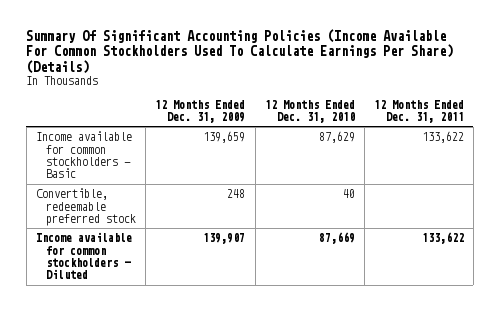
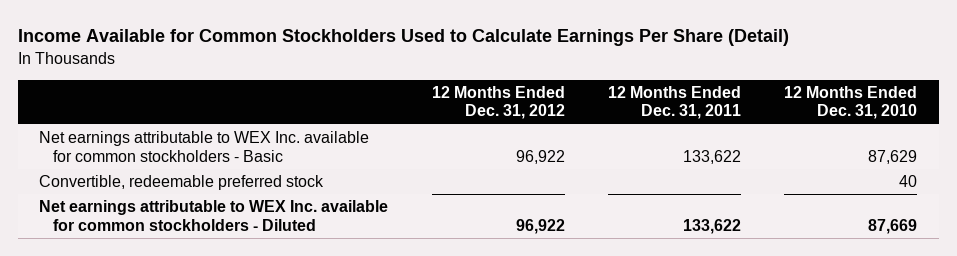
[26,29,454,74] Summary Of Significant Accounting Policies (Income Available For Common Stockholders Used To Calculate Earnings Per Share) (Details) -> [17,29,789,47] Income Available for Common Stockholders Used to Calculate Earnings Per Share (Detail)
[155,99,246,123] 12 Months Ended Dec. 31, 2009 -> none
none -> [431,85,565,120] 12 Months Ended Dec. 31, 2012
[35,131,132,179] Income available for common stockholders - Basic -> [39,131,370,162] Net earnings attributable to WEX Inc. available for common stockholders - Basic
[35,232,132,280] Income available for common stockholders - Diluted -> [39,200,389,231] Net earnings attributable to WEX Inc. available for common stockholders - Diluted

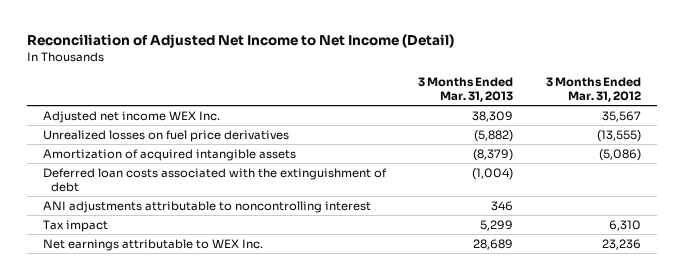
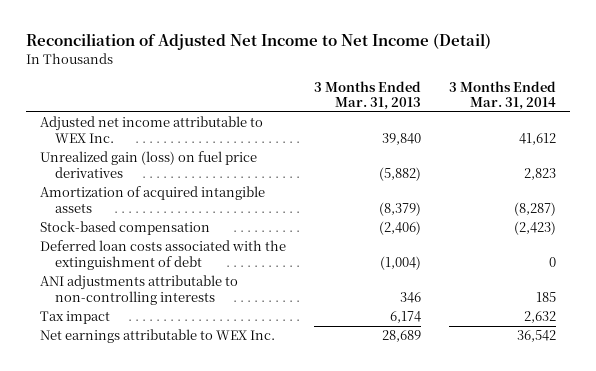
[545,76,641,102] 3 Months Ended Mar. 31, 2012 -> none
none -> [449,80,557,111] 3 Months Ended Mar. 31, 2014
[43,110,221,123] Adjusted net income WEX Inc. -> [40,116,264,143] Adjusted net income attributable to WEX Inc.
[472,110,514,122] 38,309 -> [382,132,422,145] 39,840
[43,129,290,142] Unrealized losses on fuel price derivatives -> [40,151,258,178] Unrealized gain (loss) on fuel price derivatives
none -> [40,221,211,236] Stock-based compensation
[43,200,372,213] ANI adjustments attributable to noncontrolling interest -> [40,275,239,305] ANI adjustments attributable to non-controlling interests
[480,219,514,231] 5,299 -> [390,311,422,324] 6,174

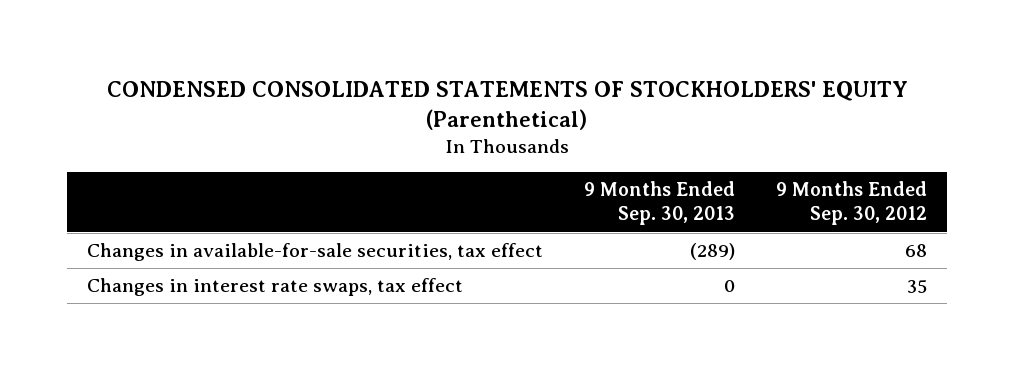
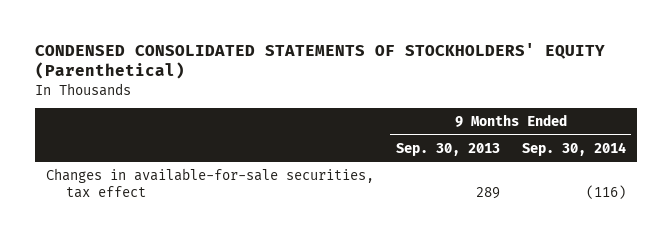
[775,181,927,226] 9 Months Ended Sep. 30, 2012 -> none
none -> [521,141,626,156] Sep. 30, 2014
[87,278,464,297] Changes in interest rate swaps, tax effect -> none
[689,243,735,261] (289) -> [475,186,500,199] 289

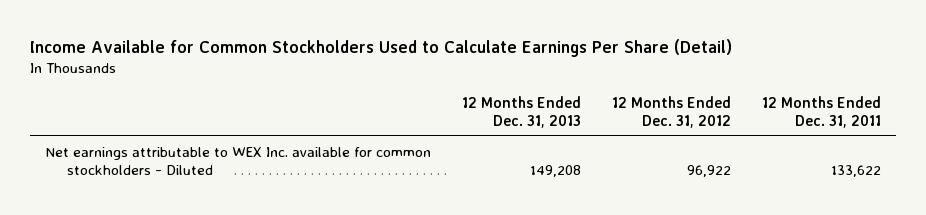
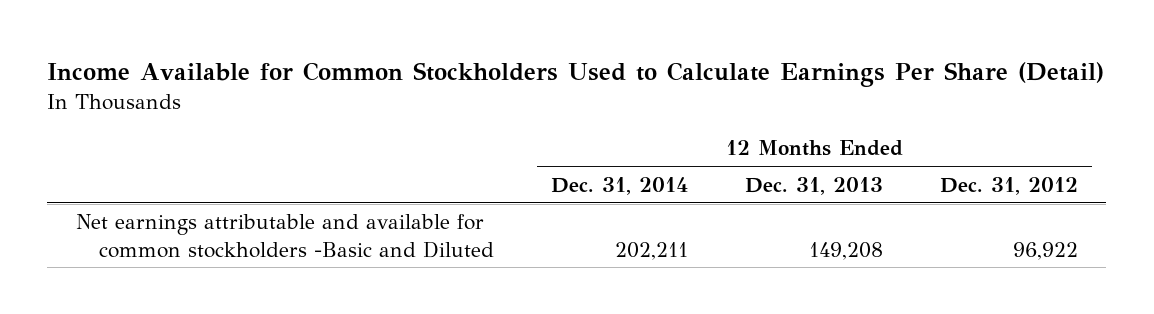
[761,95,881,129] 12 Months Ended Dec. 31, 2011 -> none
none -> [551,176,689,195] Dec. 31, 2014
[45,146,432,176] Net earnings attributable to WEX Inc. available for common stockholders - Diluted -> [75,214,495,258] Net earnings attributable and available for common stockholders -Basic and Diluted

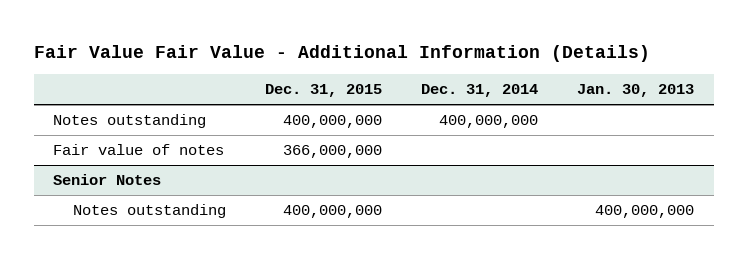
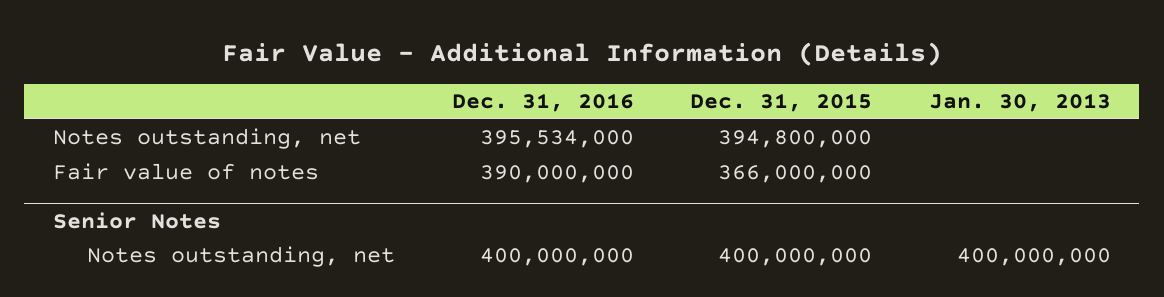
[33,45,650,63] Fair Value Fair Value - Additional Information (Details) -> [221,41,942,66] Fair Value - Additional Information (Details)
[421,84,539,98] Dec. 31, 2014 -> none
none -> [451,93,634,113] Dec. 31, 2016
[53,114,207,129] Notes outstanding -> [52,128,361,150] Notes outstanding, net
[282,115,382,129] 400,000,000 -> [718,130,873,149] 394,800,000
[72,204,226,219] Notes outstanding -> [86,246,395,268] Notes outstanding, net

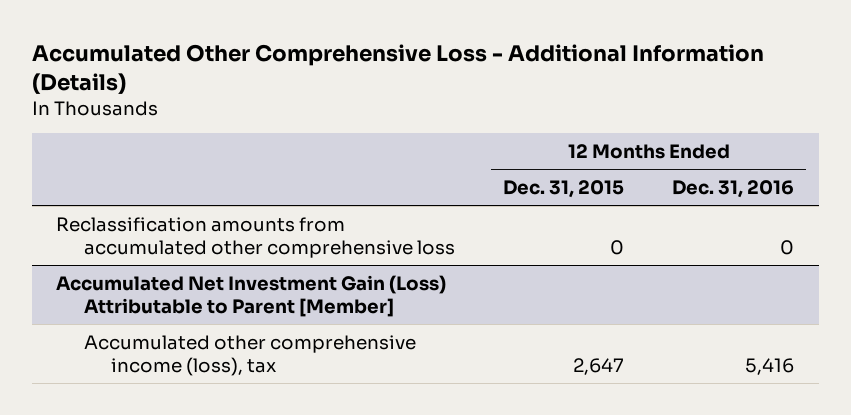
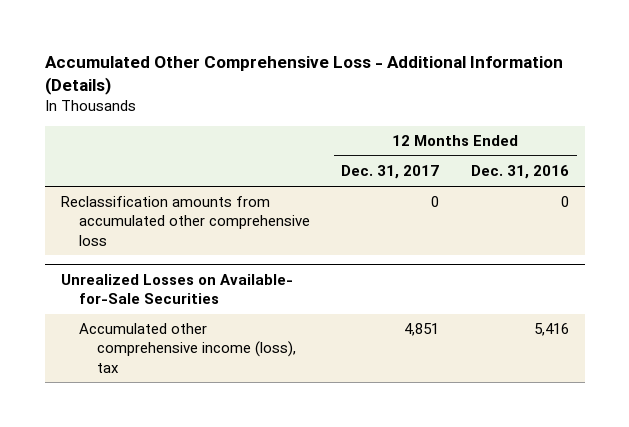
[502,180,624,199] Dec. 31, 2015 -> none
none -> [341,165,440,180] Dec. 31, 2017
[56,274,447,318] Accumulated Net Investment Gain (Loss) Attributable to Parent [Member] -> [60,273,293,304] Unrealized Losses on Available- for-Sale Securities

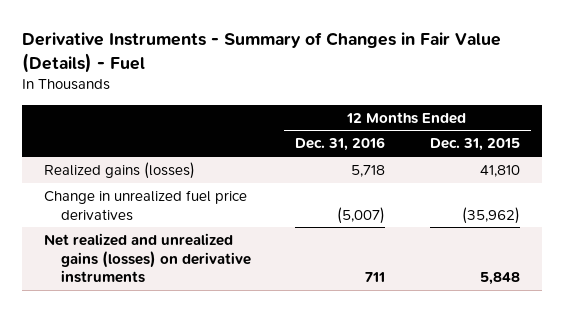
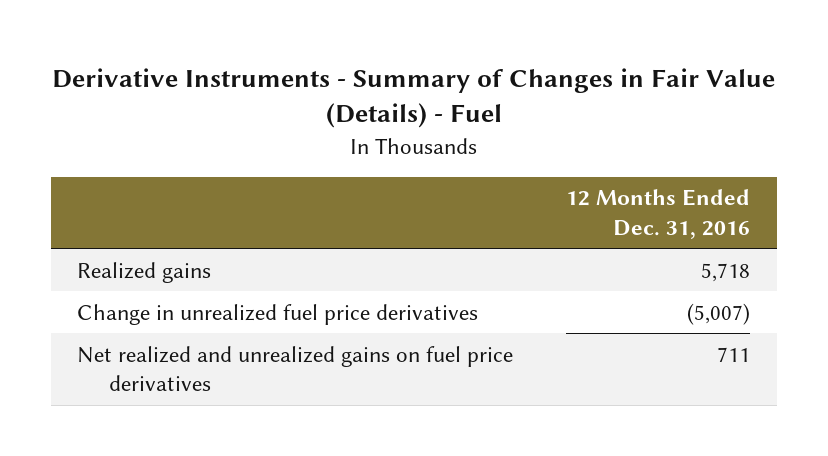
[429,138,520,152] Dec. 31, 2015 -> none
[43,162,195,180] Realized gains (losses) -> [77,261,212,283] Realized gains
[43,233,251,284] Net realized and unrealized gains (losses) on derivative instruments -> [77,345,514,391] Net realized and unrealized gains on fuel price derivatives

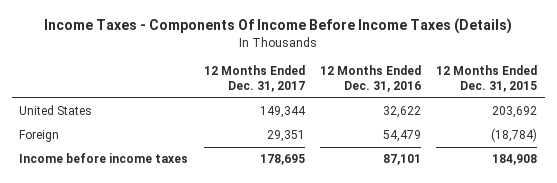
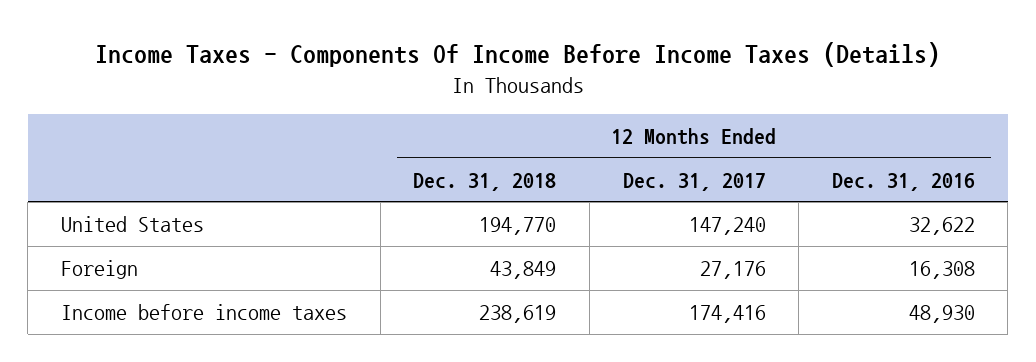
[436,64,538,93] 12 Months Ended Dec. 31, 2015 -> none
none -> [413,172,557,191] Dec. 31, 2018
[259,106,306,119] 149,344 -> [688,216,766,235] 147,240
[266,130,305,143] 29,351 -> [699,260,766,279] 27,176
[383,130,422,143] 54,479 -> [908,260,975,279] 16,308
[259,154,305,166] 178,695 -> [688,304,766,323] 174,416
[383,154,422,166] 87,101 -> [908,304,975,323] 48,930

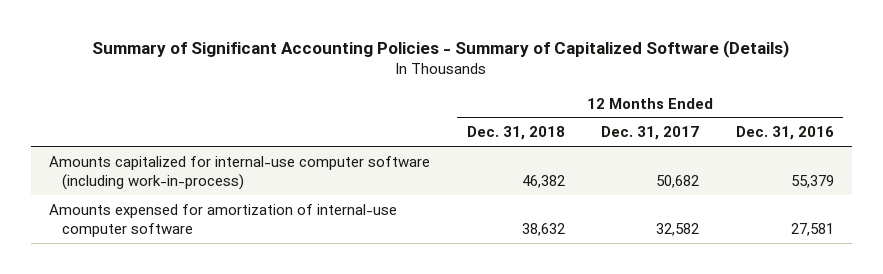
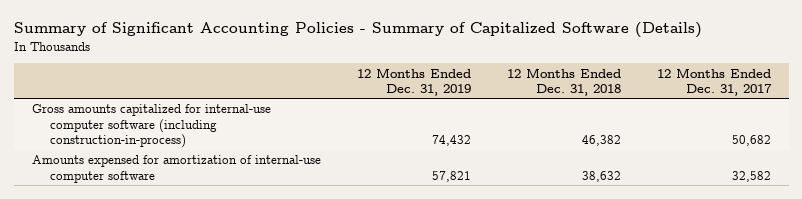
[735,126,834,141] Dec. 31, 2016 -> none
none -> [356,67,471,97] 12 Months Ended Dec. 31, 2019
[48,155,430,190] Amounts capitalized for internal-use computer software (including work-in-process) -> [31,104,271,149] Gross amounts capitalized for internal-use computer software (including construction-in-process)

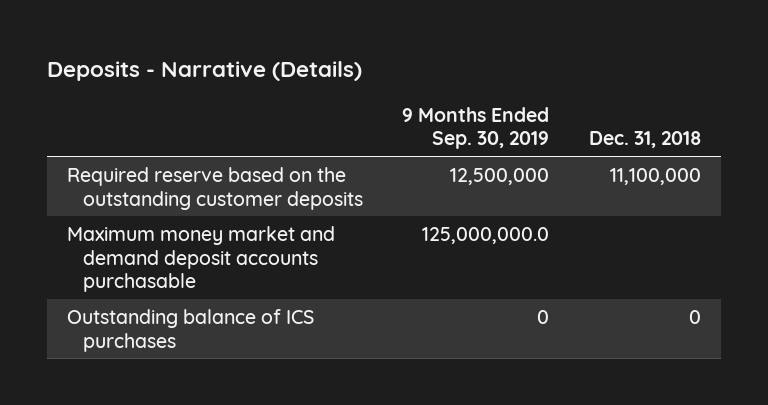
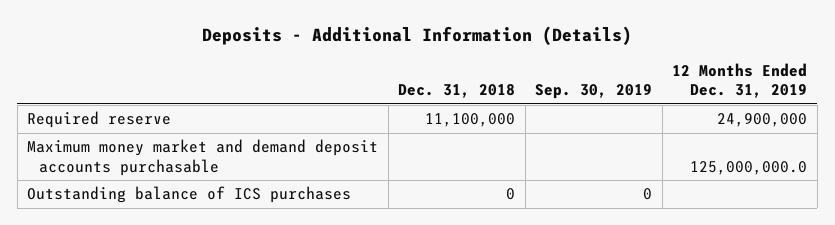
[46,61,362,82] Deposits - Narrative (Details) -> [202,26,633,46] Deposits - Additional Information (Details)
[402,106,550,150] 9 Months Ended Sep. 30, 2019 -> none
none -> [535,84,653,100] Sep. 30, 2019
none -> [672,62,808,99] 12 Months Ended Dec. 31, 2019
[66,166,363,210] Required reserve based on the outstanding customer deposits -> [27,111,172,129] Required reserve

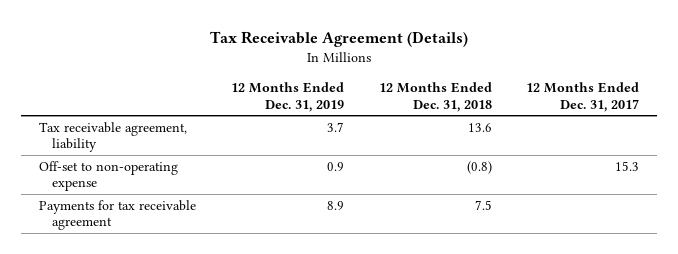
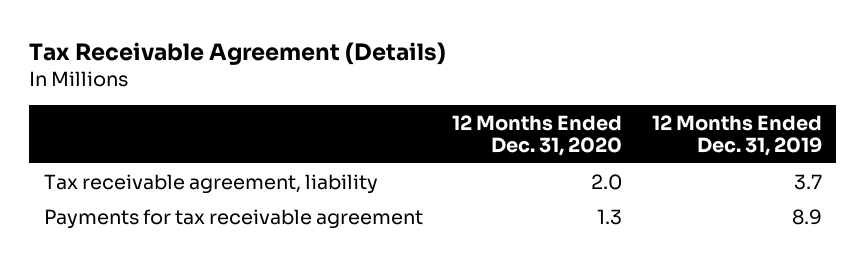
[378,82,492,112] 12 Months Ended Dec. 31, 2018 -> none
[526,82,640,112] 12 Months Ended Dec. 31, 2017 -> none
none -> [452,114,623,157] 12 Months Ended Dec. 31, 2020
[38,160,178,192] Off-set to non-operating expense -> none

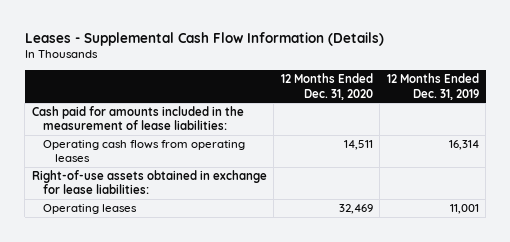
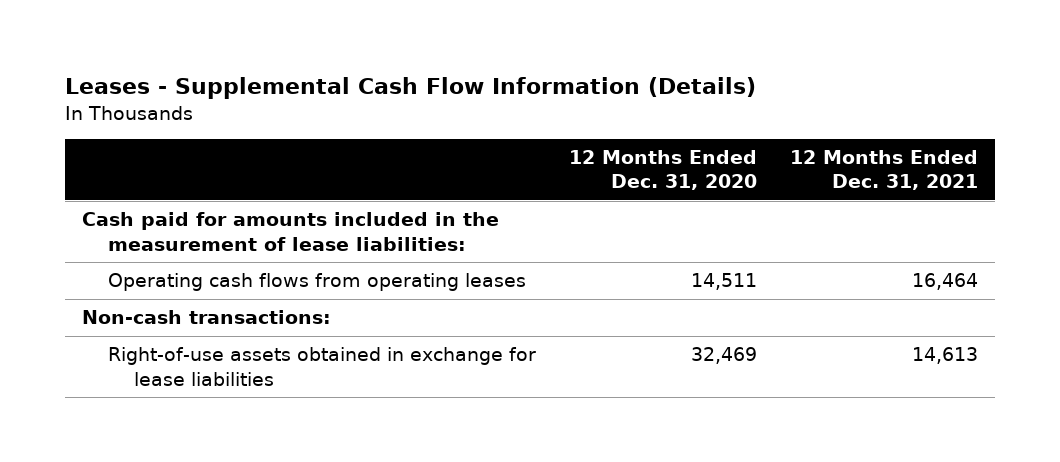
[386,73,479,100] 12 Months Ended Dec. 31, 2019 -> none
none -> [790,150,979,191] 12 Months Ended Dec. 31, 2021
[31,170,267,195] Right-of-use assets obtained in exchange for lease liabilities: -> [81,310,331,325] Non-cash transactions:
[43,204,138,215] Operating leases -> [107,347,536,386] Right-of-use assets obtained in exchange for lease liabilities

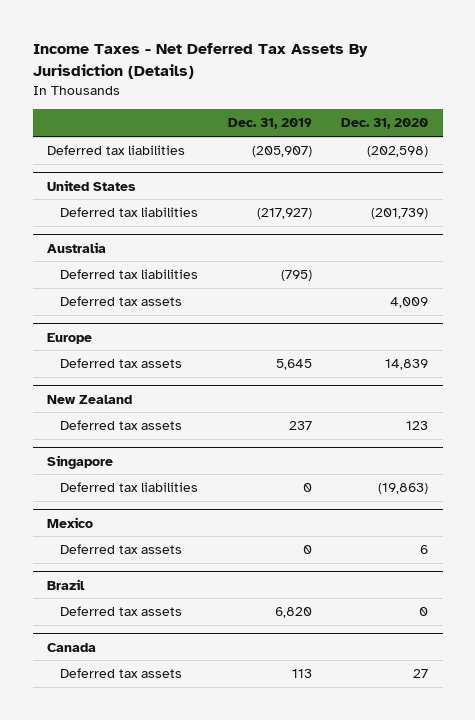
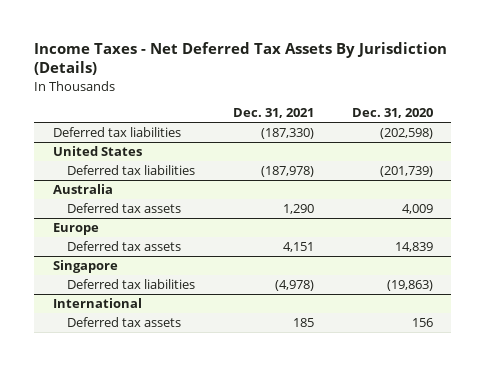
[227,118,312,130] Dec. 31, 2019 -> none
none -> [232,108,314,119] Dec. 31, 2021
[60,269,199,280] Deferred tax liabilities -> none
[47,394,133,404] New Zealand -> none
[60,420,183,431] Deferred tax assets -> none
[47,516,94,528] Mexico -> none
[47,578,86,590] Brazil -> none
[60,606,183,617] Deferred tax assets -> none
[47,642,97,652] Canada -> none
[60,668,183,679] Deferred tax assets -> none
none -> [53,298,143,309] International
[420,545,429,555] 6 -> [411,318,433,328] 156

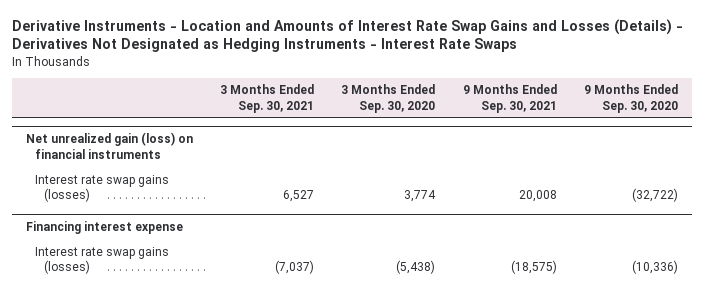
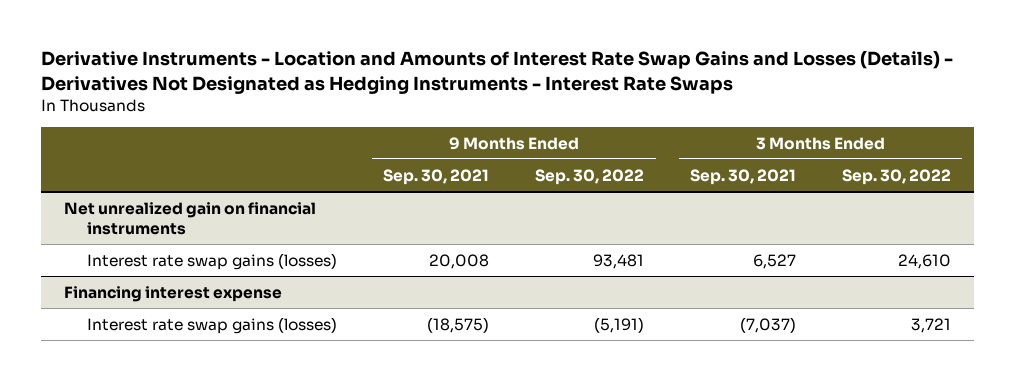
[341,84,436,113] 3 Months Ended Sep. 30, 2020 -> none
[584,84,679,113] 9 Months Ended Sep. 30, 2020 -> none
none -> [535,168,645,185] Sep. 30, 2022
none -> [842,168,952,185] Sep. 30, 2022
[25,132,193,159] Net unrealized gain (loss) on financial instruments -> [63,201,316,235] Net unrealized gain on financial instruments

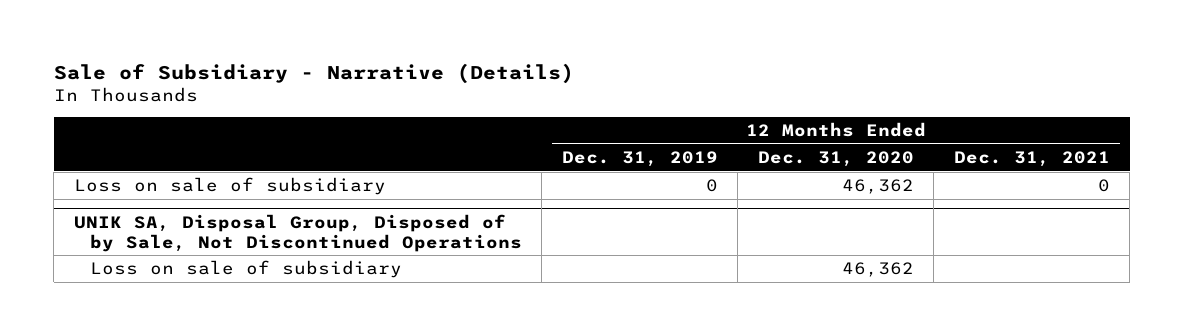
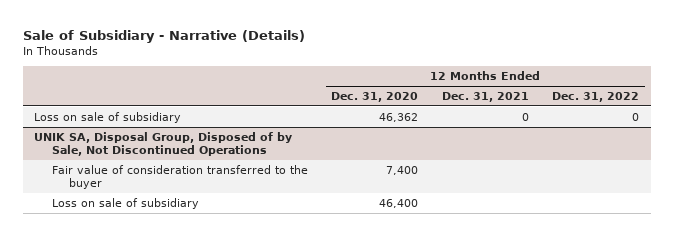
[561,150,718,167] Dec. 31, 2019 -> none
none -> [552,92,640,103] Dec. 31, 2022
none -> [51,164,308,190] Fair value of consideration transferred to the buyer
[841,261,914,277] 46,362 -> [379,198,419,208] 46,400

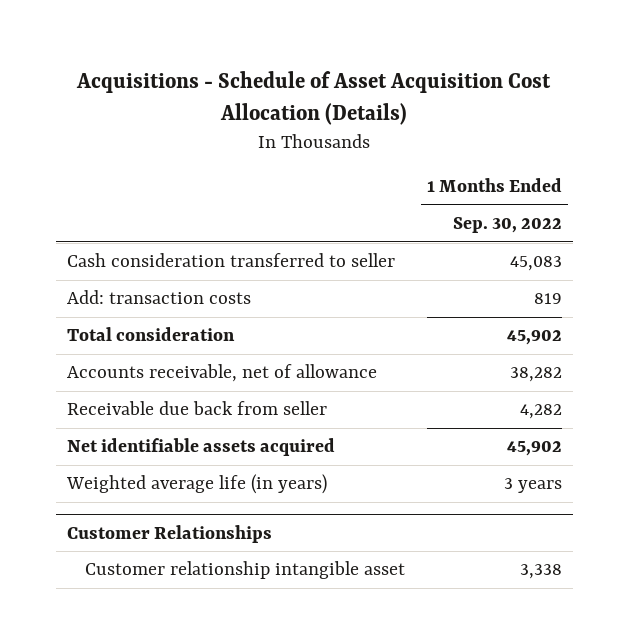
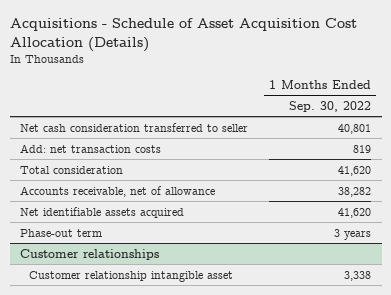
[66,253,395,268] Cash consideration transferred to seller -> [20,122,249,132] Net cash consideration transferred to seller
[510,256,563,272] 45,083 -> [338,123,372,134] 40,801
[66,290,251,305] Add: transaction costs -> [20,143,162,153] Add: net transaction costs
[507,330,563,346] 45,902 -> [338,165,372,176] 41,620
[66,401,327,416] Receivable due back from seller -> none
[507,441,563,457] 45,902 -> [338,207,372,218] 41,620
[65,474,327,495] Weighted average life (in years) -> [20,228,103,237] Phase-out term
[66,524,272,543] Customer Relationships -> [20,248,160,260] Customer relationships

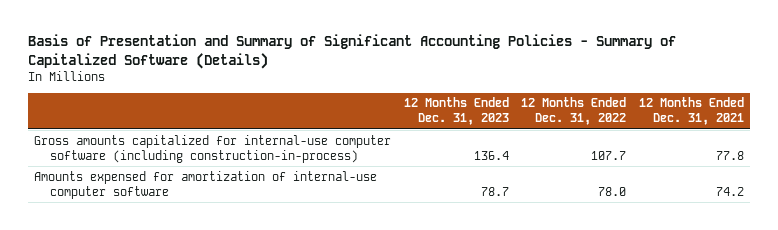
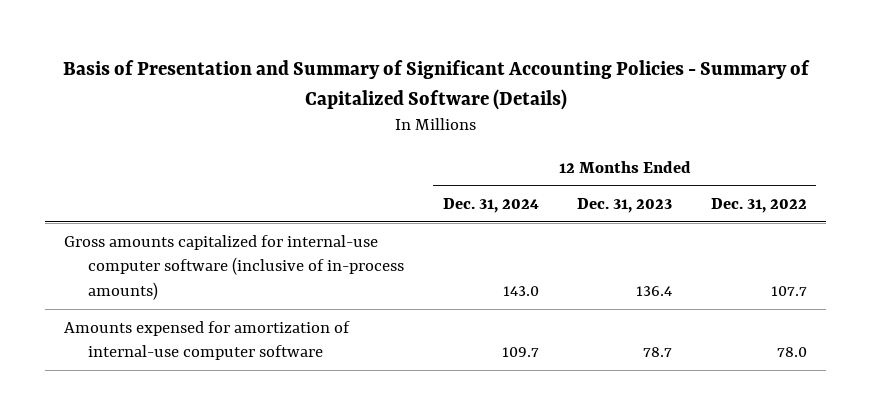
[638,97,744,126] 12 Months Ended Dec. 31, 2021 -> none
none -> [442,198,539,214] Dec. 31, 2024
[34,134,392,163] Gross amounts capitalized for internal-use computer software (including construction-in-process) -> [64,234,405,301] Gross amounts capitalized for internal-use computer software (inclusive of in-process amounts)

